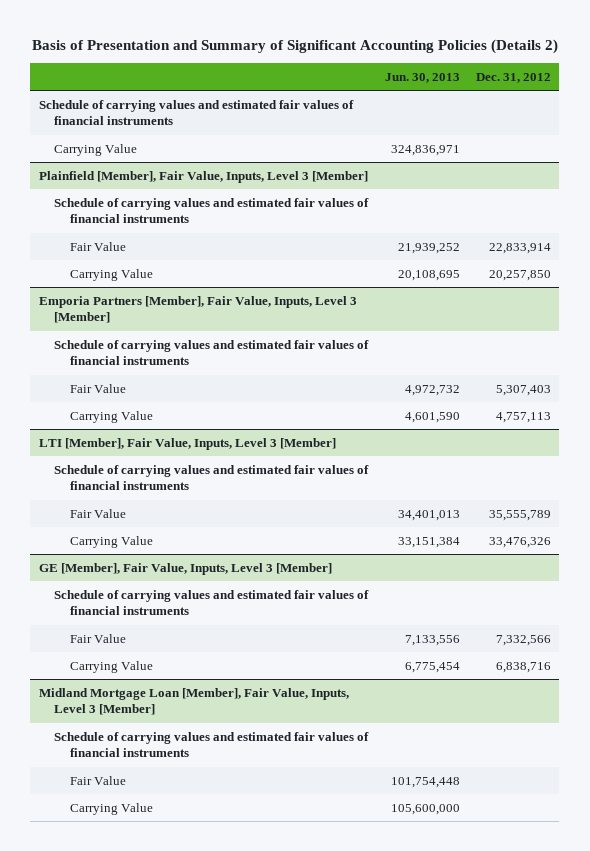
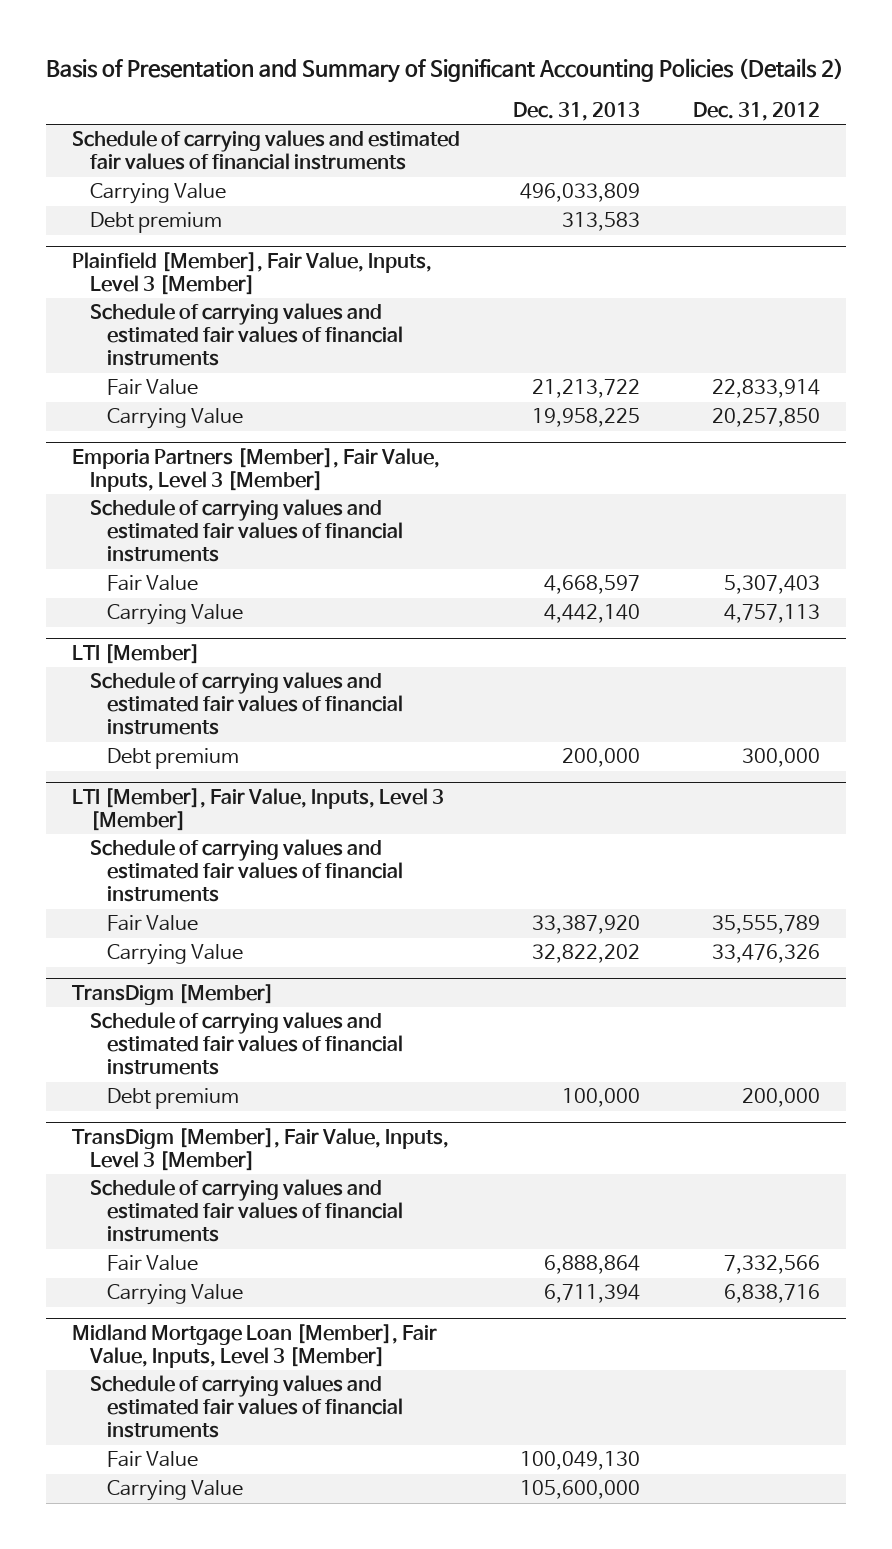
[384,73,460,84] Jun. 30, 2013 -> none
none -> [513,101,641,121] Dec. 31, 2013
none -> [89,212,222,234] Debt premium
none -> [72,643,201,664] LTI [Member]
none -> [89,672,403,736] Schedule of carrying values and estimated fair values of financial instruments
none -> [106,748,239,770] Debt premium
[38,562,332,575] GE [Member], Fair Value, Inputs, Level 3 [Member] -> none
none -> [72,983,275,1005] TransDigm [Member]
none -> [106,1088,239,1110] Debt premium
none -> [72,1127,450,1171] TransDigm [Member], Fair Value, Inputs, Level 3 [Member]
none -> [89,1179,403,1243] Schedule of carrying values and estimated fair values of financial instruments

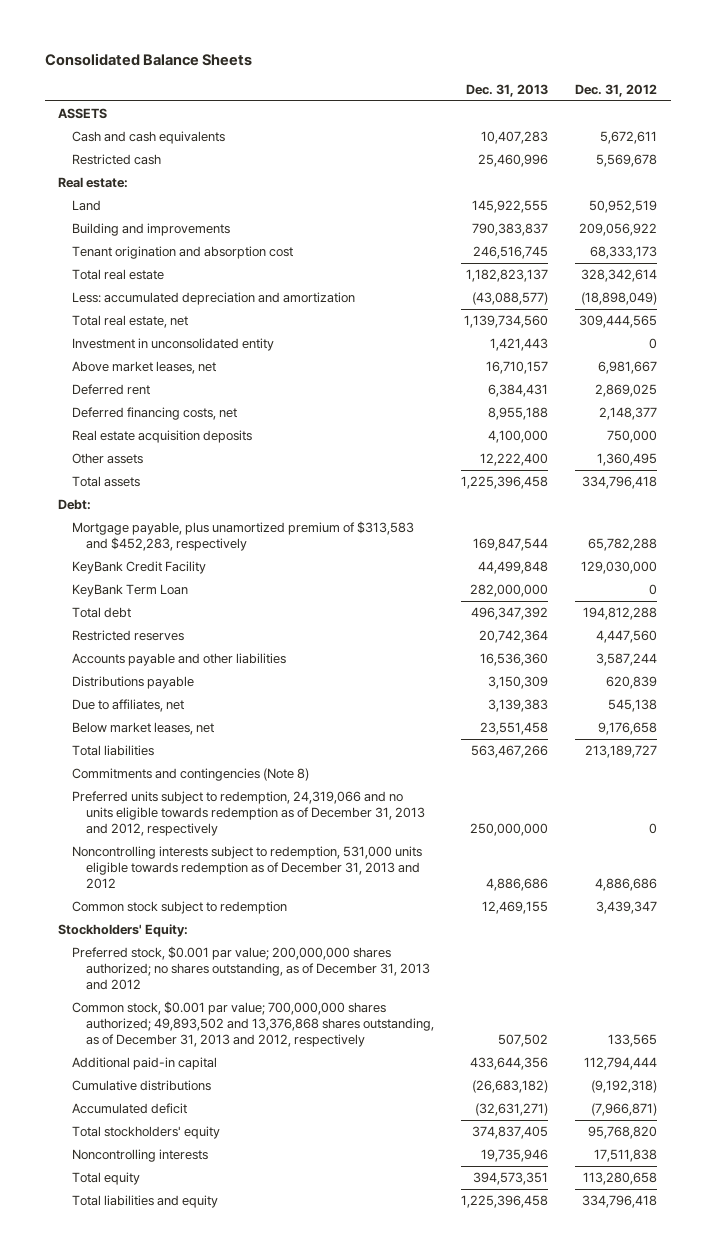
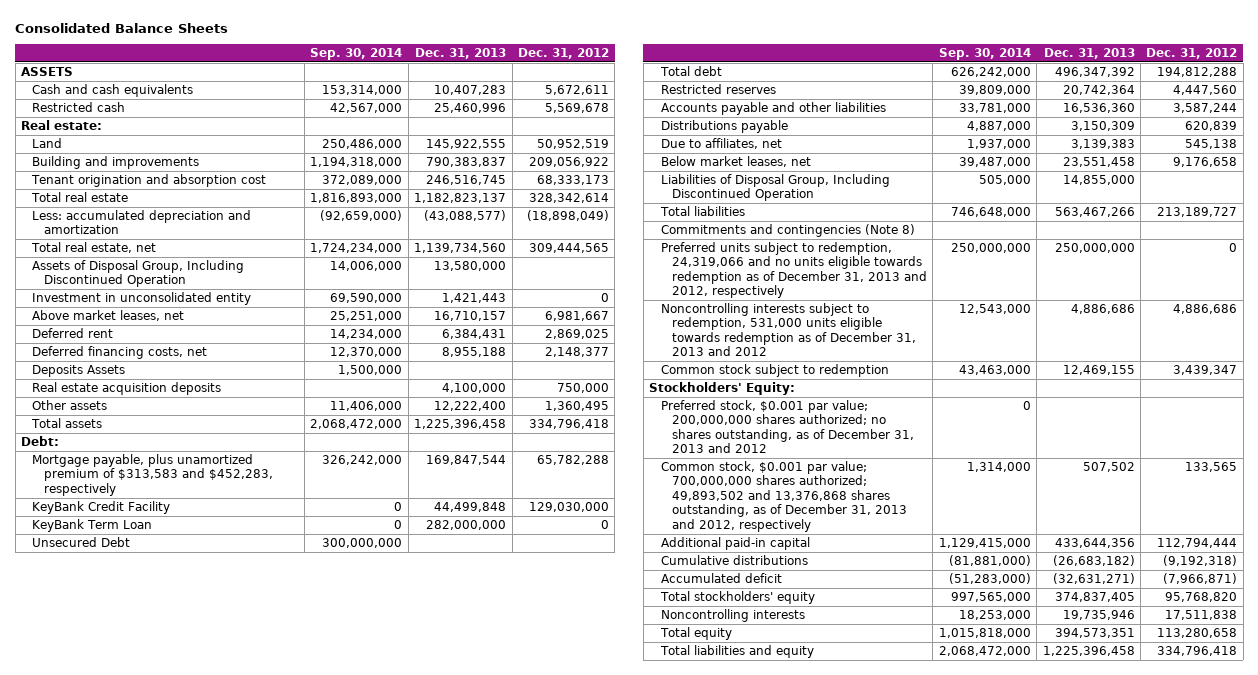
none -> [310,47,403,60] Sep. 30, 2014
none -> [32,259,245,288] Assets of Disposal Group, Including Discontinued Operation
none -> [32,364,126,377] Deposits Assets
none -> [32,536,131,547] Unsecured Debt
none -> [660,173,890,202] Liabilities of Disposal Group, Including Discontinued Operation

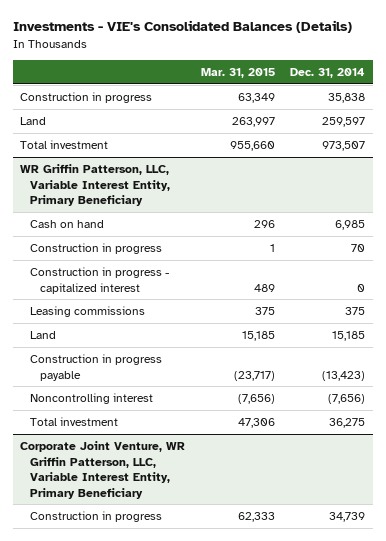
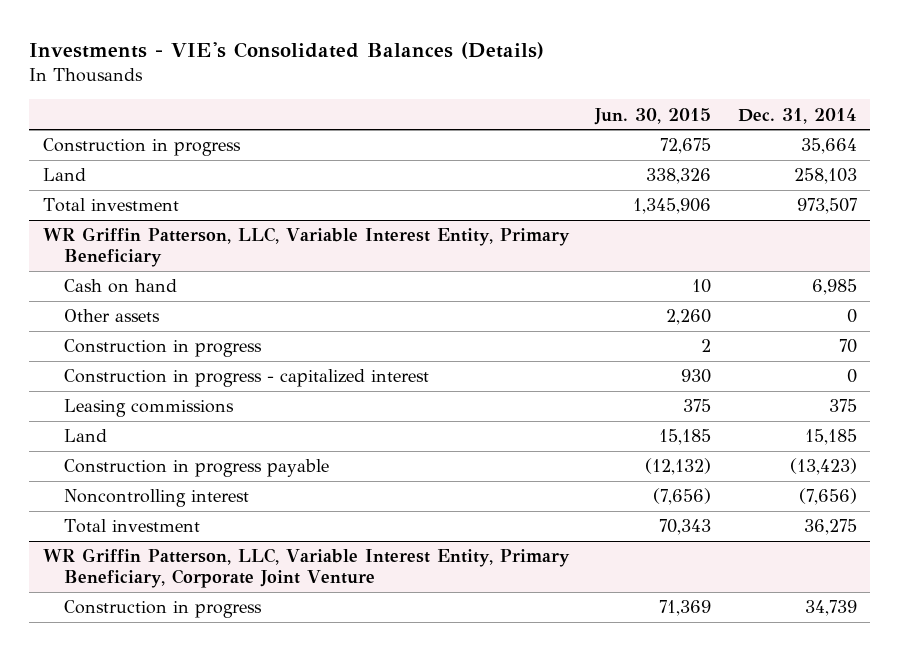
[200,67,275,78] Mar. 31, 2015 -> none
none -> [594,107,712,125] Jun. 30, 2015
[328,92,366,103] 35,838 -> [801,138,858,155] 35,664
[322,116,366,127] 259,597 -> [794,168,858,185] 258,103
none -> [63,309,160,323] Other assets
[20,440,186,499] Corporate Joint Venture, WR Griffin Patterson, LLC, Variable Interest Entity, Primary Beneficiary -> [42,548,570,589] WR Griffin Patterson, LLC, Variable Interest Entity, Primary Beneficiary, Corporate Joint Venture

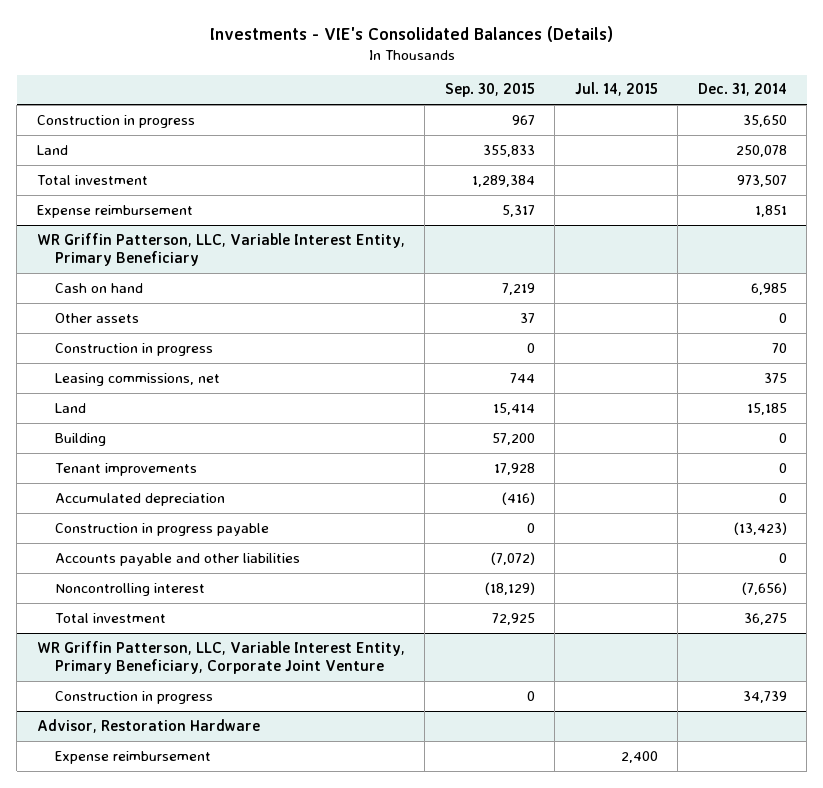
[594,107,712,125] Jun. 30, 2015 -> none
none -> [444,83,535,98] Sep. 30, 2015
none -> [574,82,658,97] Jul. 14, 2015
[801,138,858,155] 35,664 -> [742,114,787,127] 35,650
[794,168,858,185] 258,103 -> [735,144,787,157] 250,078
none -> [36,204,193,218] Expense reimbursement
[63,369,429,388] Construction in progress - capitalized interest -> none
[63,399,234,418] Leasing commissions -> [54,372,220,386] Leasing commissions, net
none -> [54,432,106,446] Building
none -> [54,462,197,476] Tenant improvements
none -> [54,492,225,506] Accumulated depreciation
none -> [54,552,300,566] Accounts payable and other liabilities
none -> [36,718,260,733] Advisor, Restoration Hardware
none -> [54,750,211,764] Expense reimbursement

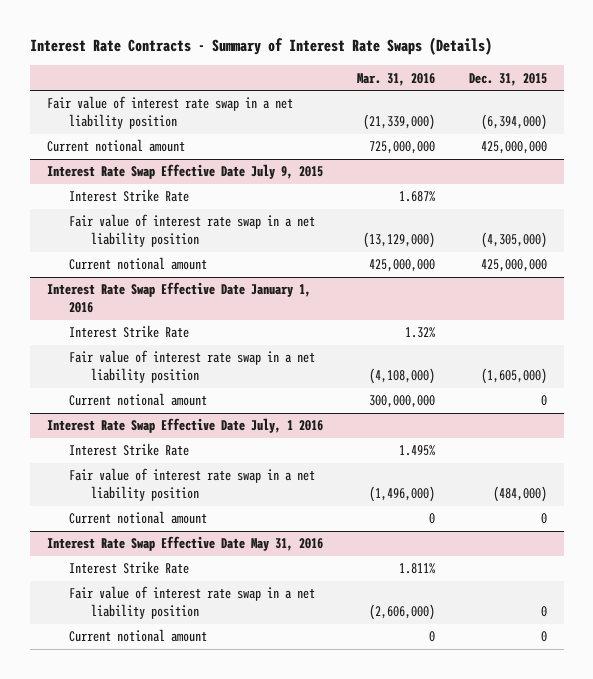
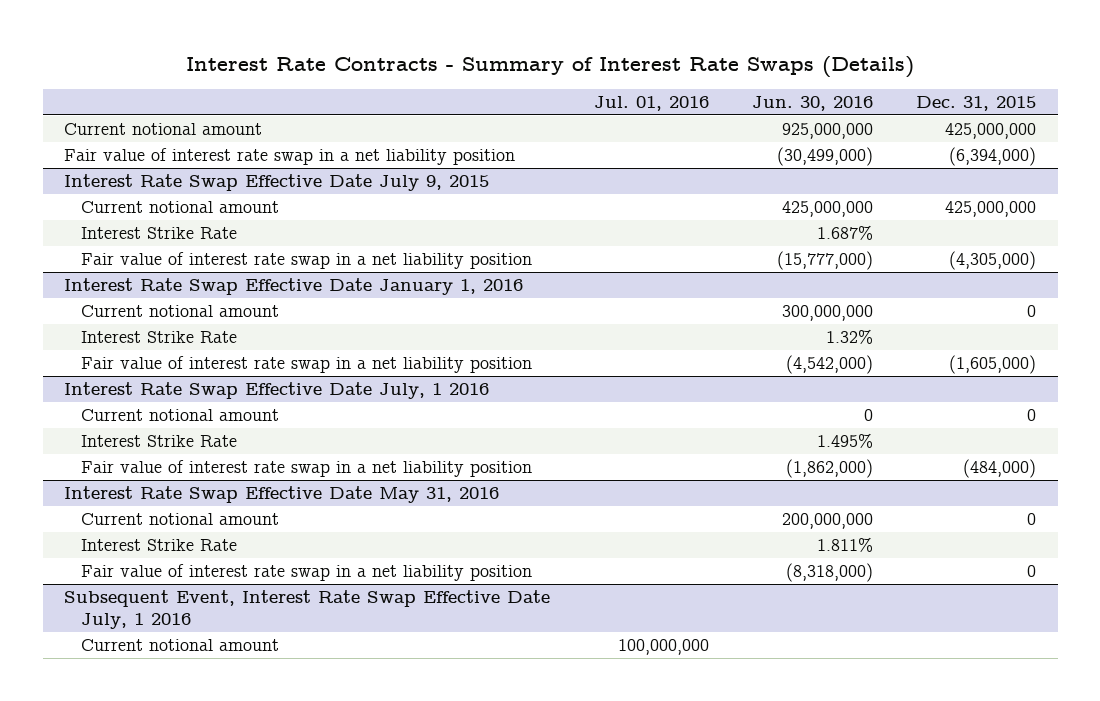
[356,72,435,86] Mar. 31, 2016 -> none
none -> [593,95,709,111] Jul. 01, 2016
none -> [751,95,873,111] Jun. 30, 2016
[46,96,293,130] Fair value of interest rate swap in a net liability position -> [64,148,516,166] Fair value of interest rate swap in a net liability position
[68,257,207,271] Current notional amount -> [81,201,280,214] Current notional amount
[68,393,207,407] Current notional amount -> [81,305,280,318] Current notional amount
[68,511,207,525] Current notional amount -> [81,409,280,422] Current notional amount
[68,629,207,643] Current notional amount -> [81,513,280,526] Current notional amount
none -> [64,590,551,629] Subsequent Event, Interest Rate Swap Effective Date July, 1 2016
none -> [81,639,280,652] Current notional amount

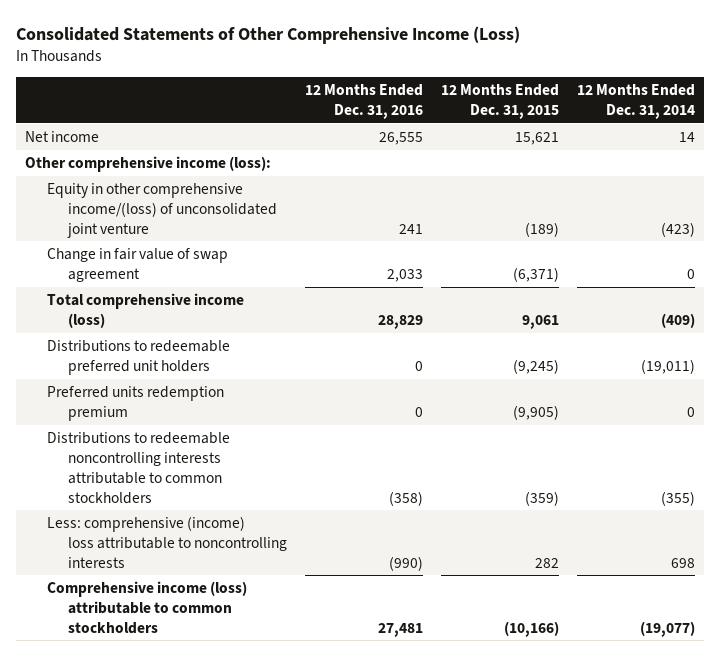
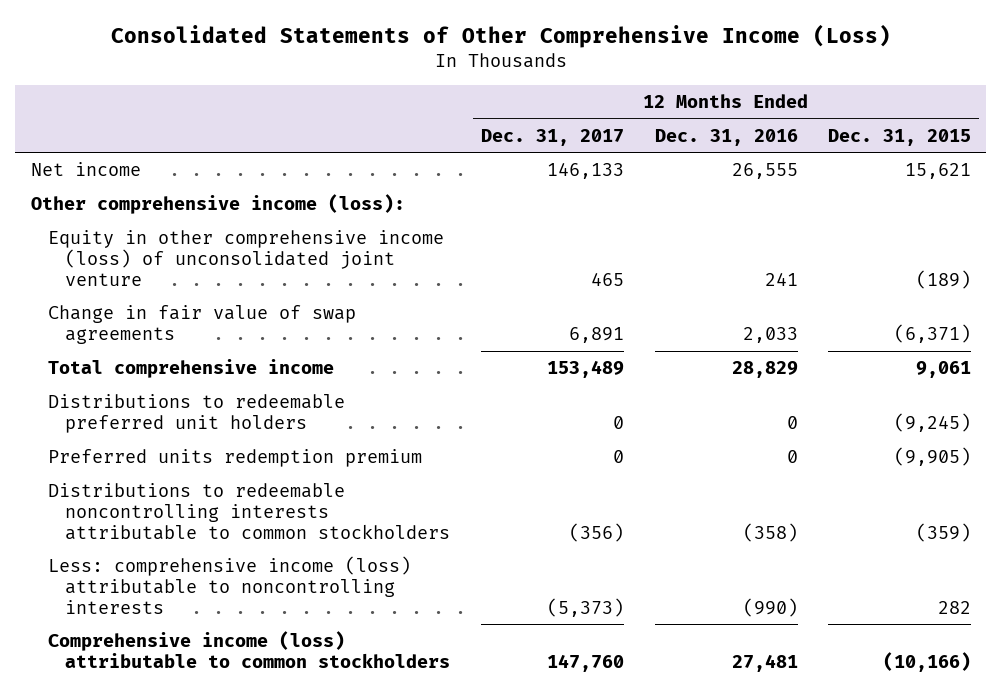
[577,84,696,119] 12 Months Ended Dec. 31, 2014 -> none
none -> [480,128,624,146] Dec. 31, 2017
[46,183,278,238] Equity in other comprehensive income/(loss) of unconsolidated joint venture -> [48,230,445,286] Equity in other comprehensive income (loss) of unconsolidated joint venture
[46,248,228,282] Change in fair value of swap agreement -> [48,305,357,344] Change in fair value of swap agreements
[46,293,244,328] Total comprehensive income (loss) -> [48,359,335,379] Total comprehensive income
[46,516,288,568] Less: comprehensive (income) loss attributable to noncontrolling interests -> [48,556,412,614] Less: comprehensive income (loss) attributable to noncontrolling interests

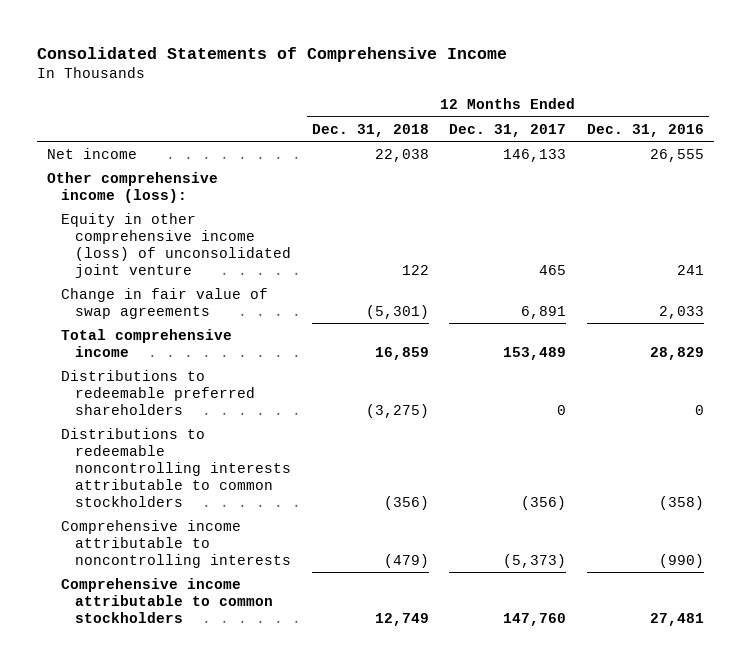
[110,24,891,49] Consolidated Statements of Other Comprehensive Income (Loss) -> [36,46,507,62] Consolidated Statements of Comprehensive Income
[828,128,972,146] Dec. 31, 2015 -> none
none -> [311,123,429,137] Dec. 31, 2018
[48,449,423,468] Preferred units redemption premium -> none
[48,394,346,433] Distributions to redeemable preferred unit holders -> [61,369,256,415] Distributions to redeemable preferred shareholders
[48,556,412,614] Less: comprehensive income (loss) attributable to noncontrolling interests -> [61,519,292,568] Comprehensive income attributable to noncontrolling interests
[48,631,451,668] Comprehensive income (loss) attributable to common stockholders -> [61,577,274,623] Comprehensive income attributable to common stockholders

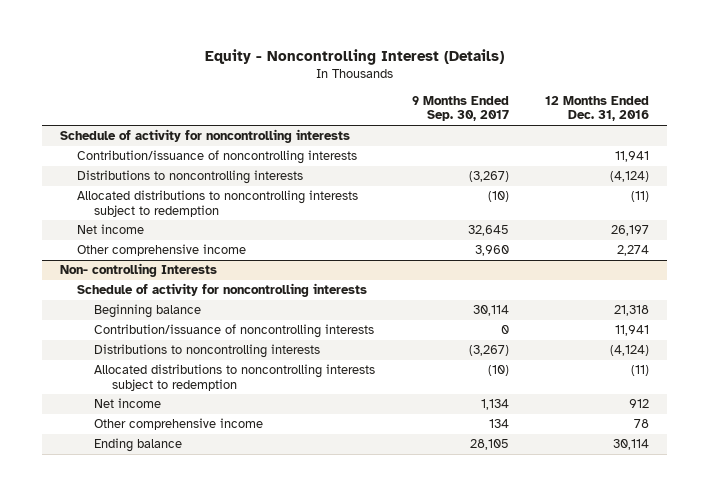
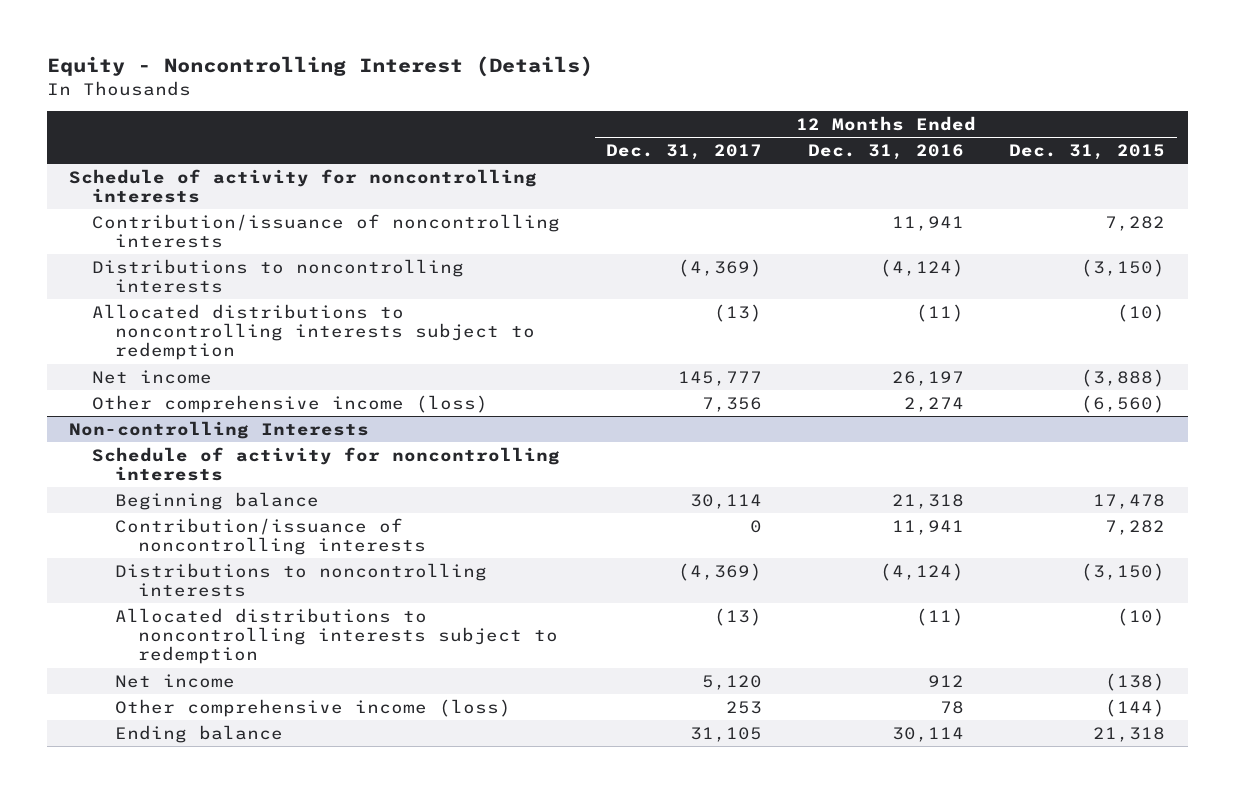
[411,96,509,122] 9 Months Ended Sep. 30, 2017 -> none
none -> [605,143,762,160] Dec. 31, 2017
none -> [1009,143,1166,160] Dec. 31, 2015
[77,244,247,257] Other comprehensive income -> [92,394,489,413] Other comprehensive income (loss)
[60,263,218,278] Non- controlling Interests -> [69,420,370,439] Non-controlling Interests
[94,418,264,431] Other comprehensive income -> [115,698,512,717] Other comprehensive income (loss)

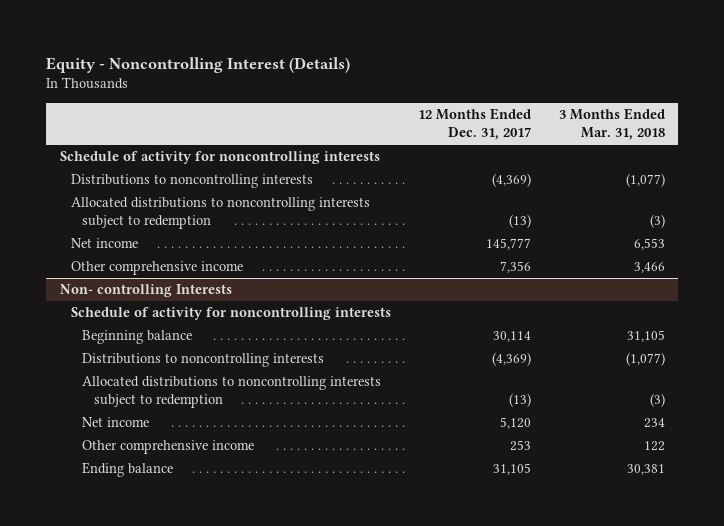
[807,143,964,160] Dec. 31, 2016 -> none
[1009,143,1166,160] Dec. 31, 2015 -> none
none -> [558,108,665,141] 3 Months Ended Mar. 31, 2018
[92,213,561,249] Contribution/issuance of noncontrolling interests -> none
[92,394,489,413] Other comprehensive income (loss) -> [71,261,244,276] Other comprehensive income
[69,420,370,439] Non-controlling Interests -> [59,284,232,298] Non- controlling Interests
[115,517,426,556] Contribution/issuance of noncontrolling interests -> none
[115,698,512,717] Other comprehensive income (loss) -> [82,440,255,455] Other comprehensive income

